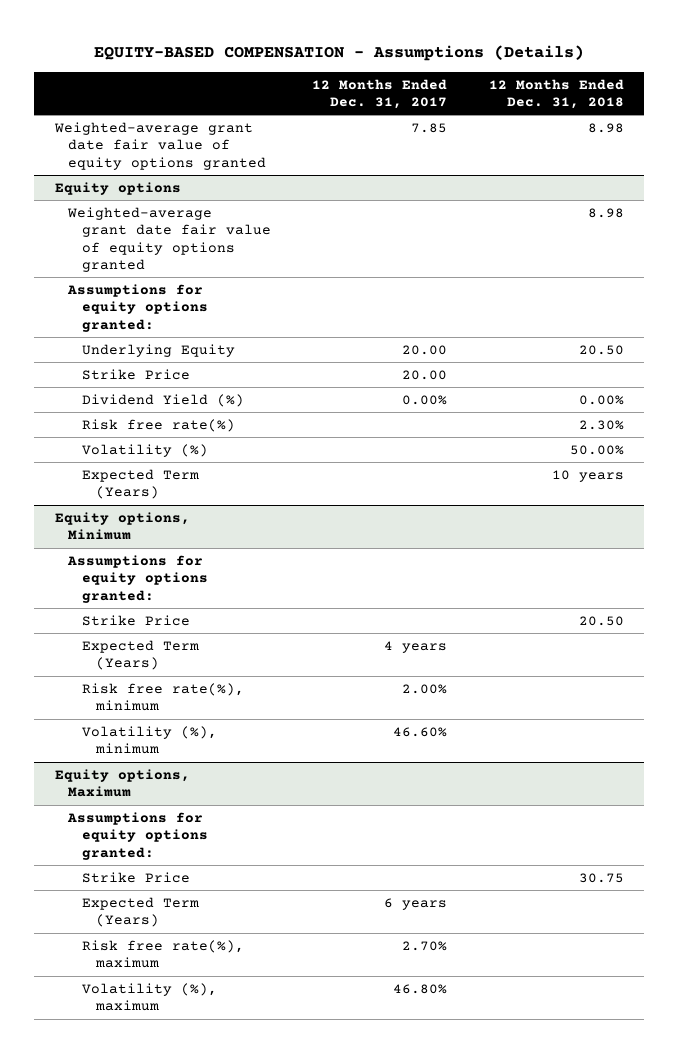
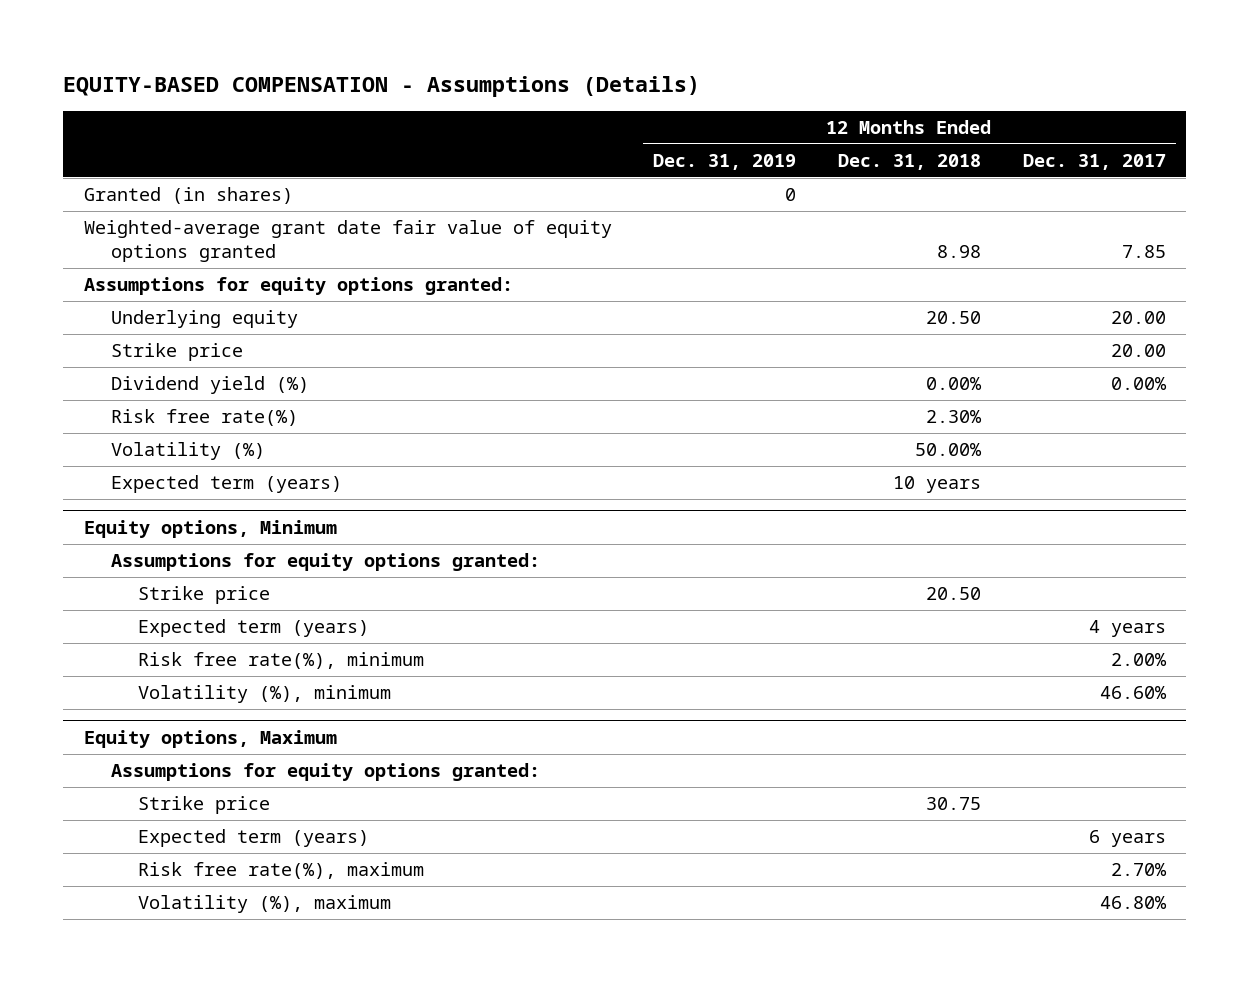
none -> [653,154,797,171] Dec. 31, 2019
none -> [83,187,293,205] Granted (in shares)
[54,182,181,196] Equity options -> none
[67,207,272,272] Weighted-average grant date fair value of equity options granted -> none
[82,344,236,358] Underlying Equity -> [111,310,299,329] Underlying equity
[82,369,191,381] Strike Price -> [111,343,244,362] Strike price
[82,394,245,408] Dividend Yield (%) -> [111,376,310,395] Dividend yield (%)
[82,469,200,500] Expected Term (Years) -> [111,475,343,494] Expected term (years)
[82,615,191,627] Strike Price -> [138,586,271,605] Strike price
[82,640,200,671] Expected Term (Years) -> [138,619,370,638] Expected term (years)
[82,872,191,884] Strike Price -> [138,796,271,815] Strike price
[82,897,200,928] Expected Term (Years) -> [138,829,370,848] Expected term (years)

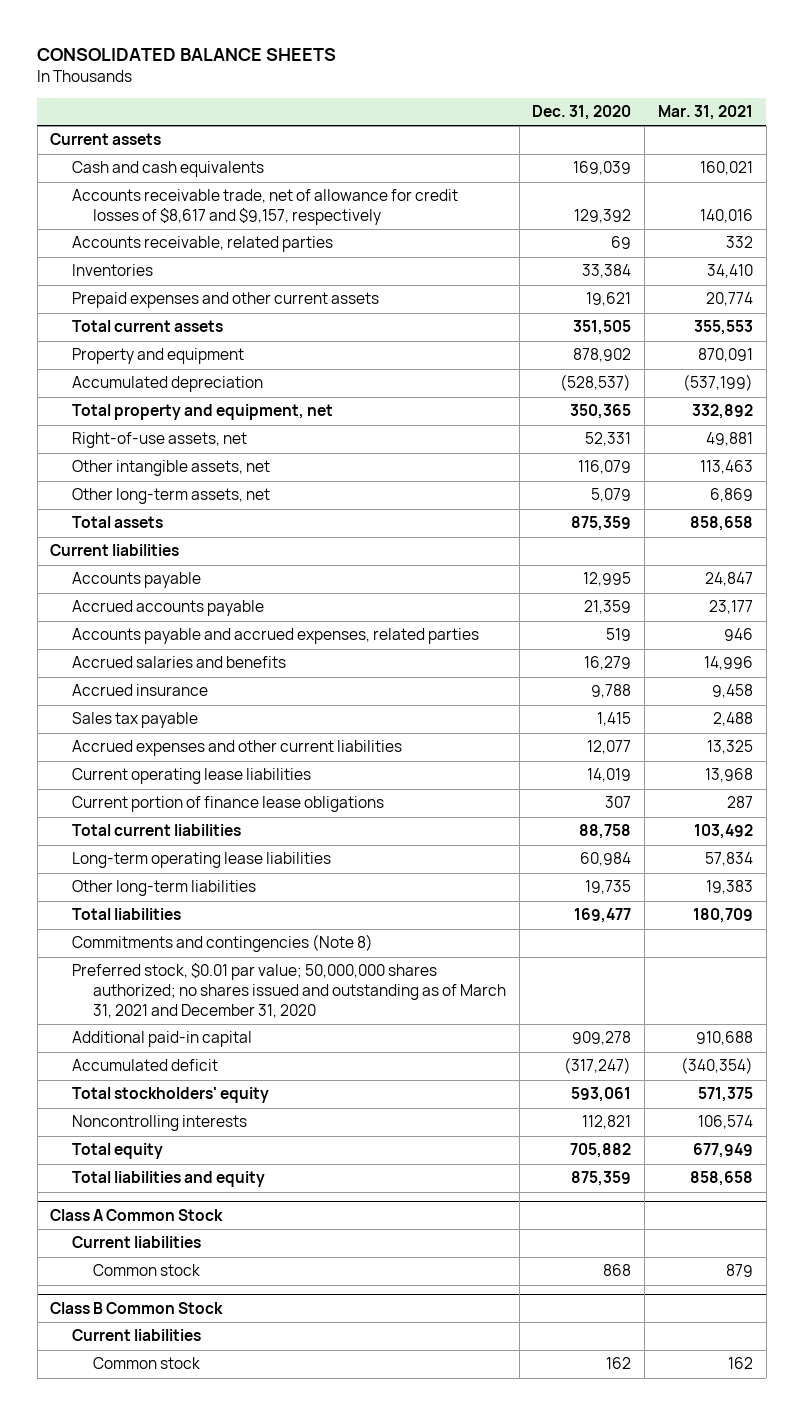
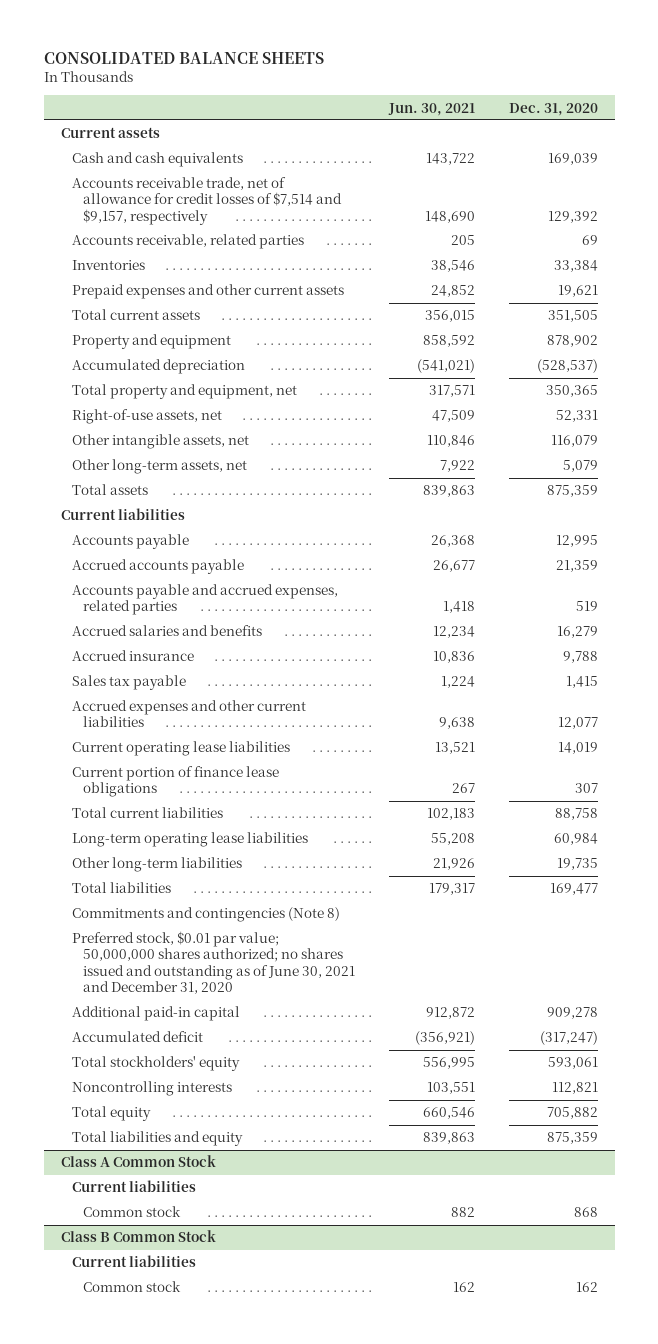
[657,105,753,121] Mar. 31, 2021 -> none
none -> [387,102,475,116] Jun. 30, 2021
[71,189,458,226] Accounts receivable trade, net of allowance for credit losses of $8,617 and $9,157, respectively -> [71,177,342,225] Accounts receivable trade, net of allowance for credit losses of $7,514 and $9,157, respectively
[71,963,506,1018] Preferred stock, $0.01 par value; 50,000,000 shares authorized; no shares issued and outstanding as of March 31, 2021 and December 31, 2020 -> [71,931,355,995] Preferred stock, $0.01 par value; 50,000,000 shares authorized; no shares issued and outstanding as of June 30, 2021 and December 31, 2020

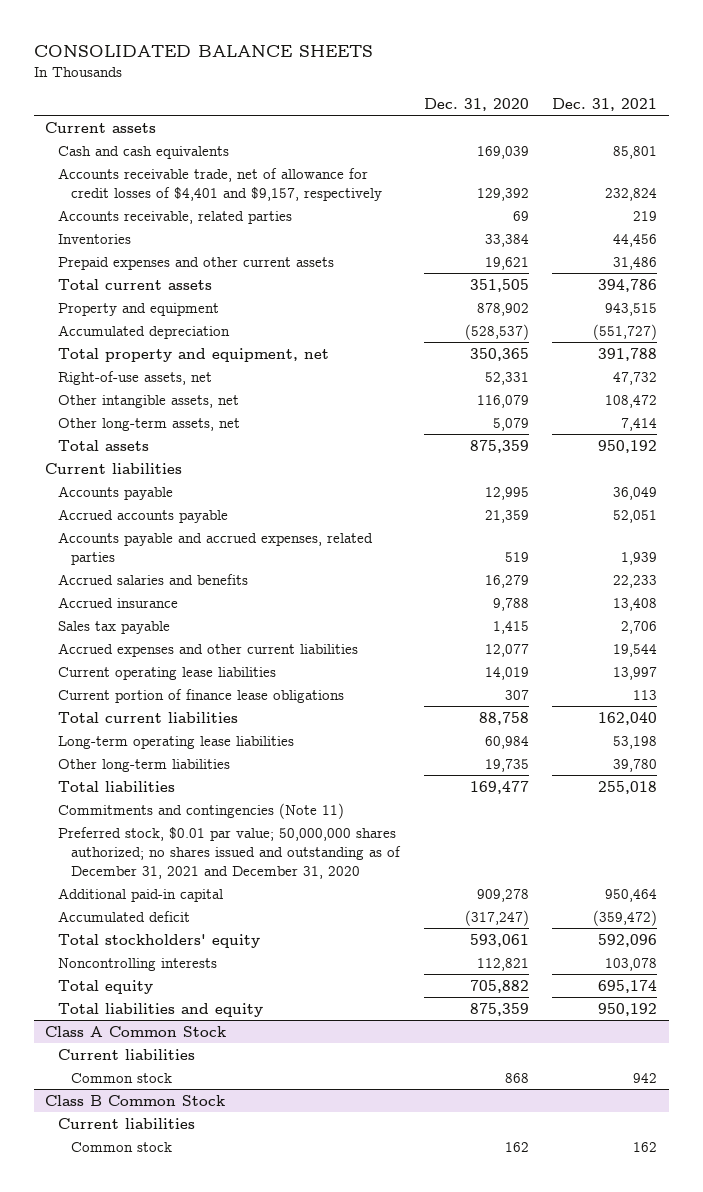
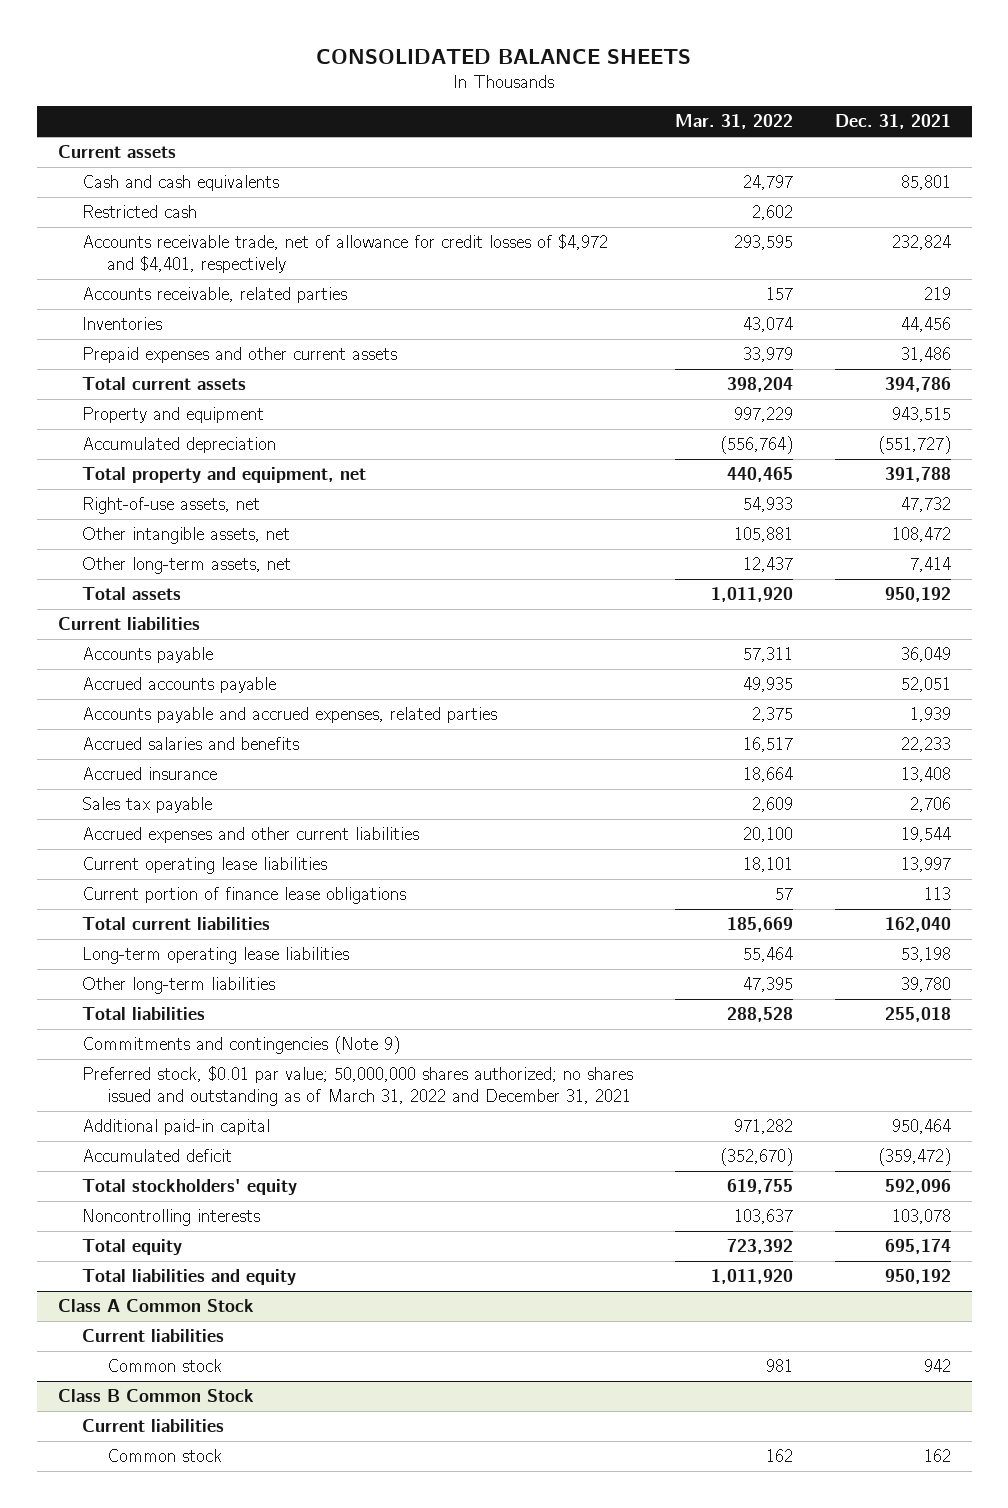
[423,97,529,111] Dec. 31, 2020 -> none
none -> [674,114,793,130] Mar. 31, 2022
none -> [82,205,198,219] Restricted cash
[58,167,383,201] Accounts receivable trade, net of allowance for credit losses of $4,401 and $9,157, respectively -> [82,234,609,274] Accounts receivable trade, net of allowance for credit losses of $4,972 and $4,401, respectively
[58,802,345,819] Commitments and contingencies (Note 11) -> [82,1036,401,1055] Commitments and contingencies (Note 9)
[58,826,402,879] Preferred stock, $0.01 par value; 50,000,000 shares authorized; no shares issued and outstanding as of December 31, 2021 and December 31, 2020 -> [82,1066,634,1107] Preferred stock, $0.01 par value; 50,000,000 shares authorized; no shares issued and outstanding as of March 31, 2022 and December 31, 2021

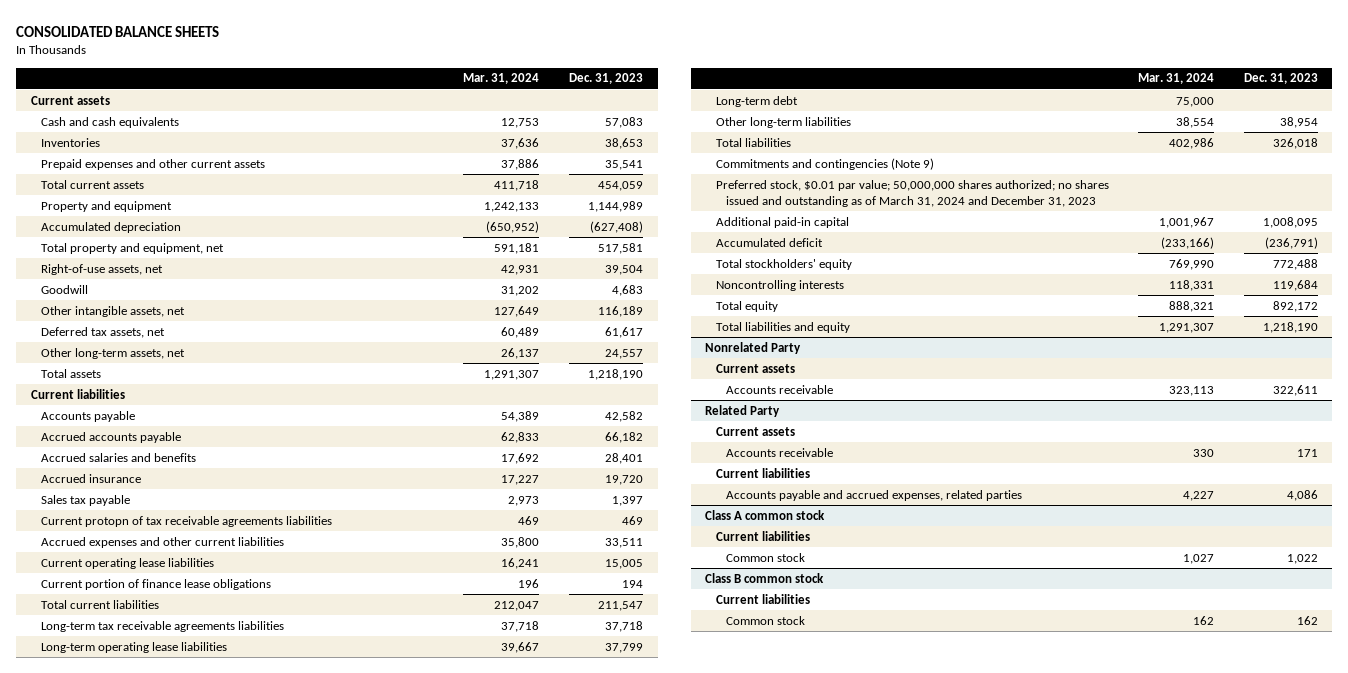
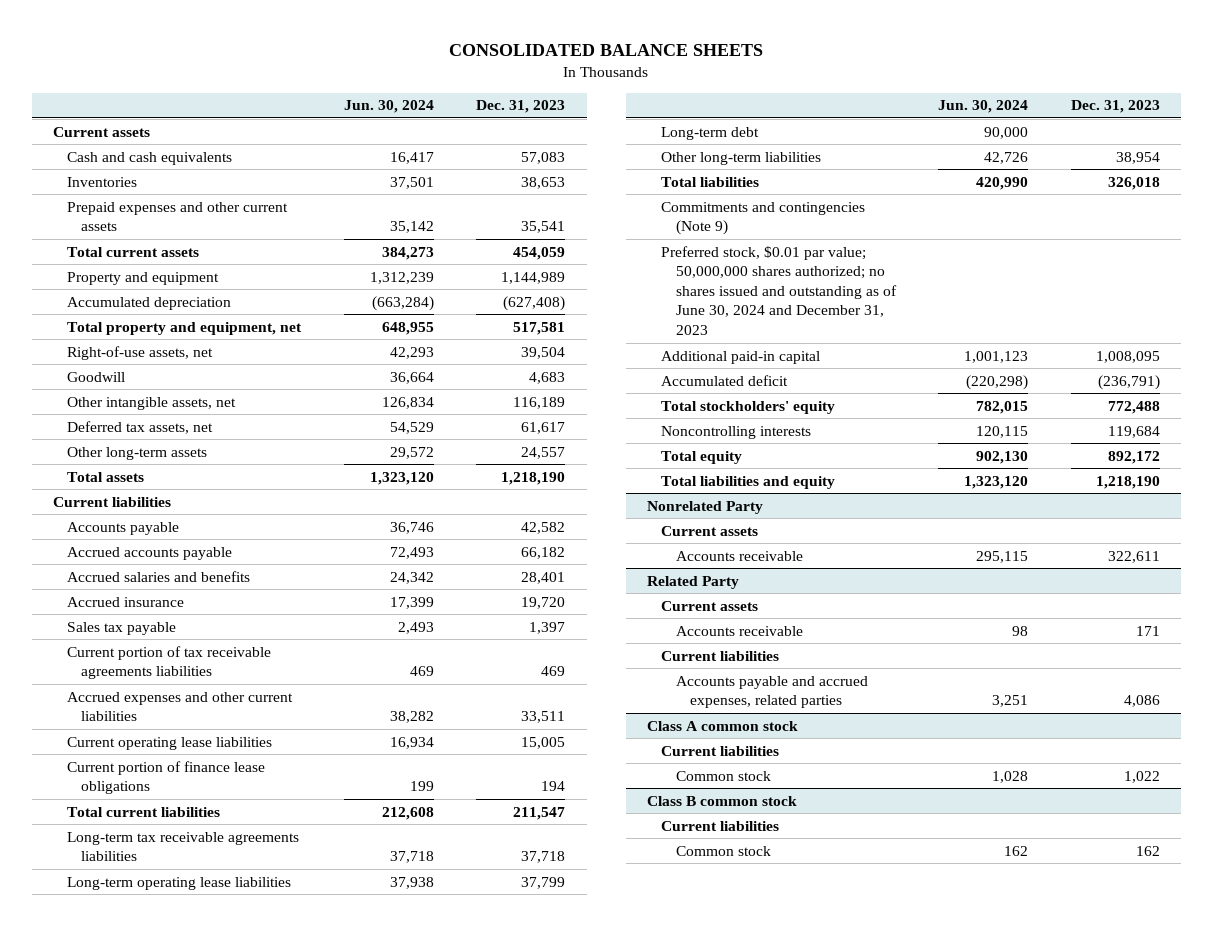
[463,73,540,85] Mar. 31, 2024 -> none
none -> [343,100,434,114] Jun. 30, 2024
[41,347,186,359] Other long-term assets, net -> [67,446,208,460] Other long-term assets
[41,515,333,527] Current protopn of tax receivable agreements liabilities -> [67,645,272,680] Current portion of tax receivable agreements liabilities
[715,179,1109,208] Preferred stock, $0.01 par value; 50,000,000 shares authorized; no shares issued and outstanding as of March 31, 2024 and December 31, 2023 -> [661,245,897,335] Preferred stock, $0.01 par value; 50,000,000 shares authorized; no shares issued and outstanding as of June 30, 2024 and December 31, 2023

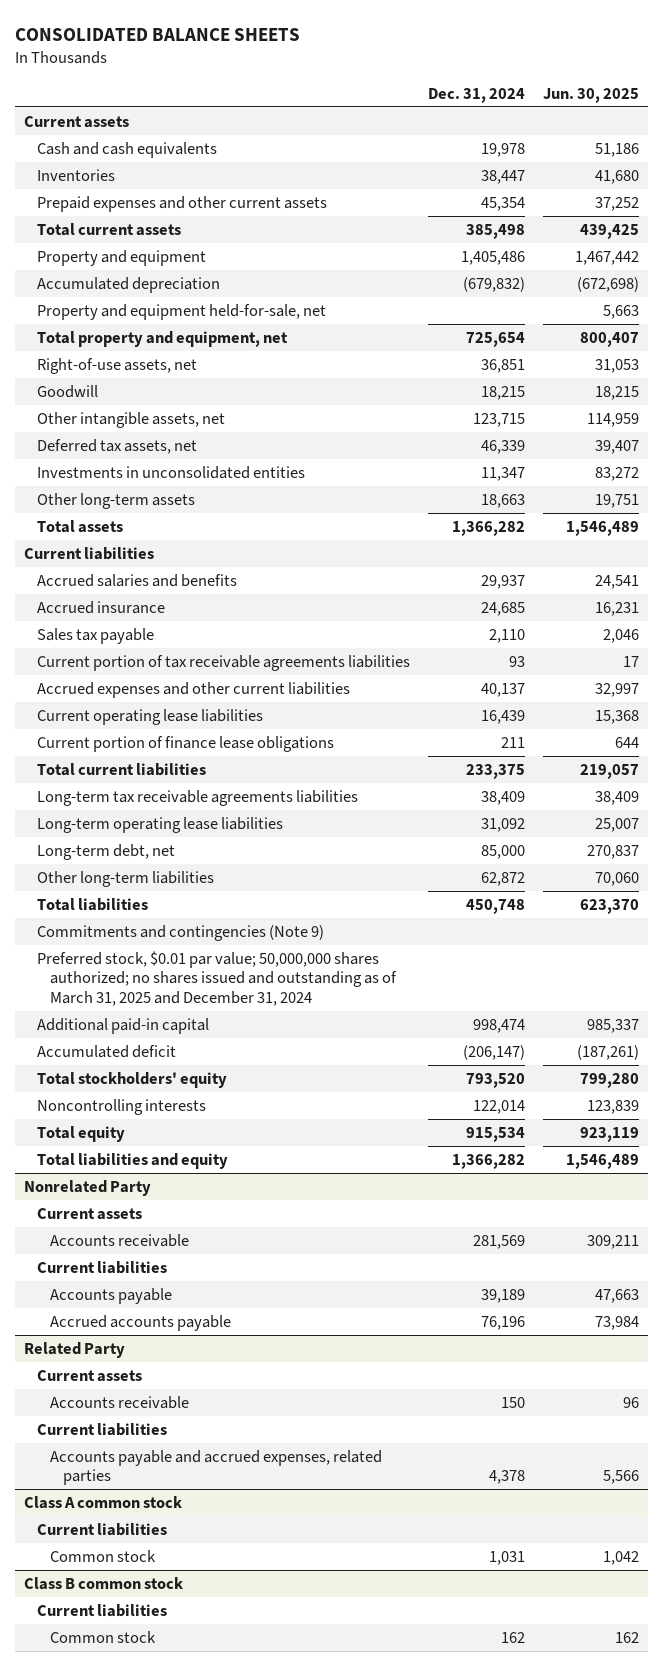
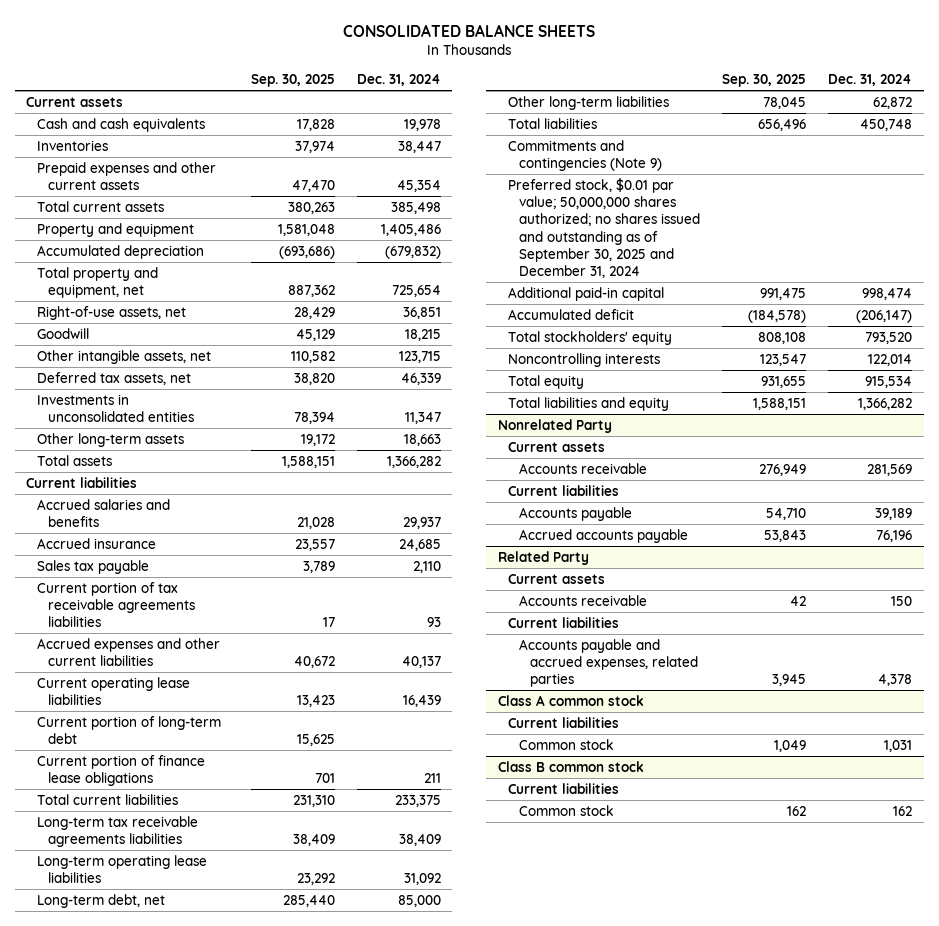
[543,87,640,103] Jun. 30, 2025 -> none
none -> [251,74,336,88] Sep. 30, 2025
[37,303,327,320] Property and equipment held-for-sale, net -> none
none -> [37,715,222,744] Current portion of long-term debt
[37,950,397,1006] Preferred stock, $0.01 par value; 50,000,000 shares authorized; no shares issued and outstanding as of March 31, 2025 and December 31, 2024 -> [508,177,701,279] Preferred stock, $0.01 par value; 50,000,000 shares authorized; no shares issued and outstanding as of September 30, 2025 and December 31, 2024

